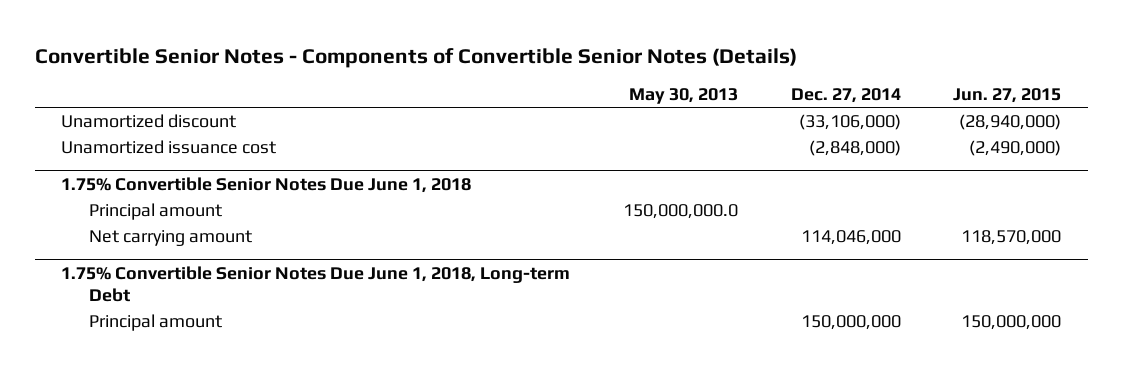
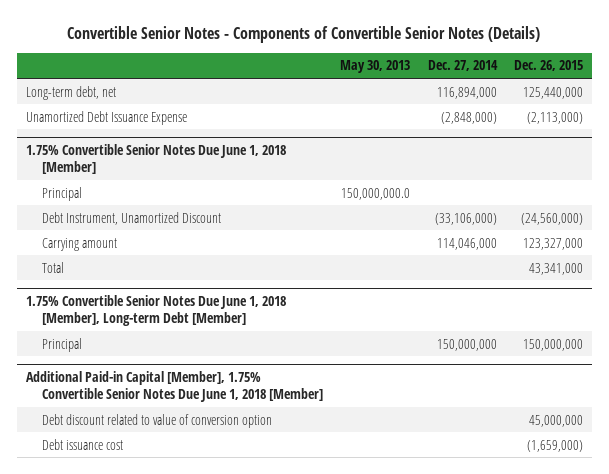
[953,88,1062,104] Jun. 27, 2015 -> none
none -> [513,60,583,72] Dec. 26, 2015
[61,114,237,129] Unamortized discount -> none
none -> [25,85,116,100] Long-term debt, net
[61,140,277,155] Unamortized issuance cost -> [25,110,187,125] Unamortized Debt Issuance Expense
[61,177,472,194] 1.75% Convertible Senior Notes Due June 1, 2018 -> [25,144,286,174] 1.75% Convertible Senior Notes Due June 1, 2018 [Member]
[88,203,222,221] Principal amount -> [42,186,83,201] Principal
none -> [42,211,222,225] Debt Instrument, Unamortized Discount
[88,230,252,247] Net carrying amount -> [42,237,118,251] Carrying amount
none -> [42,261,65,273] Total
[61,266,571,303] 1.75% Convertible Senior Notes Due June 1, 2018, Long-term Debt -> [25,295,286,326] 1.75% Convertible Senior Notes Due June 1, 2018 [Member], Long-term Debt [Member]
[88,314,222,332] Principal amount -> [42,337,83,352] Principal
none -> [25,371,324,402] Additional Paid-in Capital [Member], 1.75% Convertible Senior Notes Due June 1, 2018 [Member]
none -> [42,413,273,428] Debt discount related to value of conversion option
none -> [42,438,124,450] Debt issuance cost

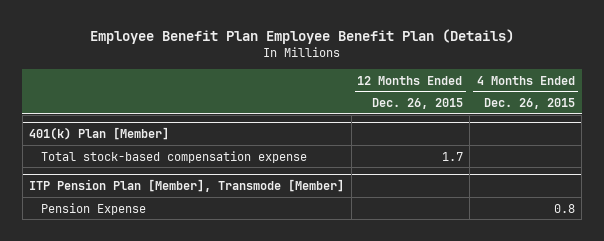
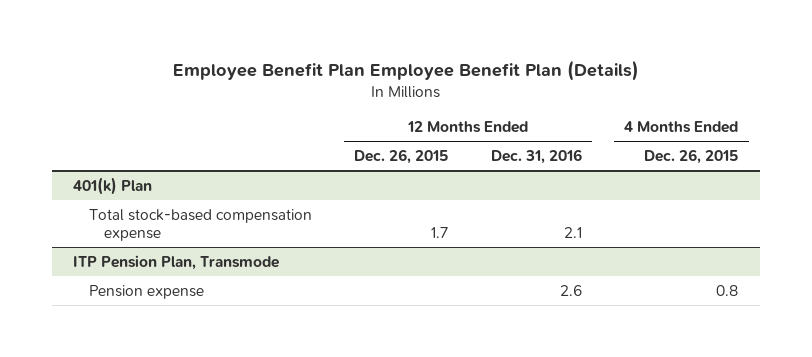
none -> [490,149,582,165] Dec. 31, 2016
[29,127,170,141] 401(k) Plan [Member] -> [73,176,153,195] 401(k) Plan
[29,179,345,193] ITP Pension Plan [Member], Transmode [Member] -> [73,254,280,270] ITP Pension Plan, Transmode
[40,202,146,215] Pension Expense -> [88,284,204,299] Pension expense

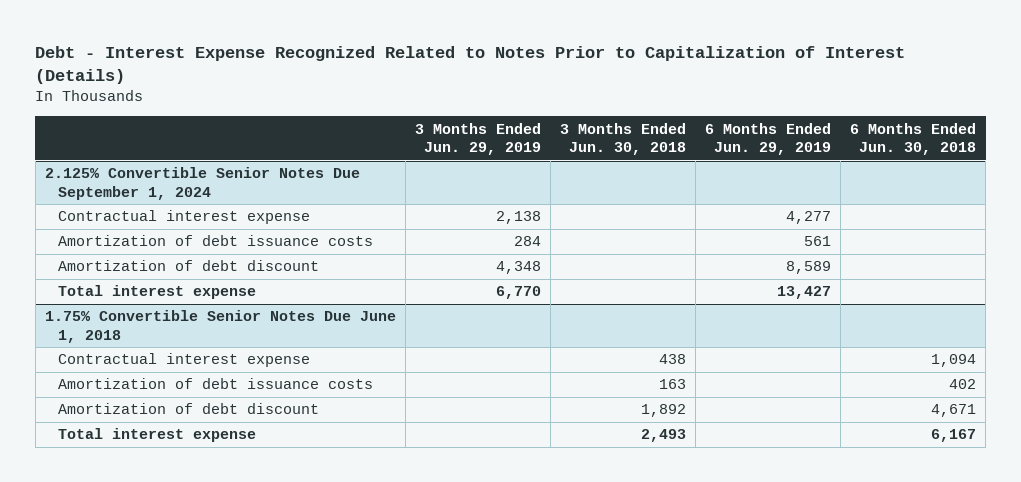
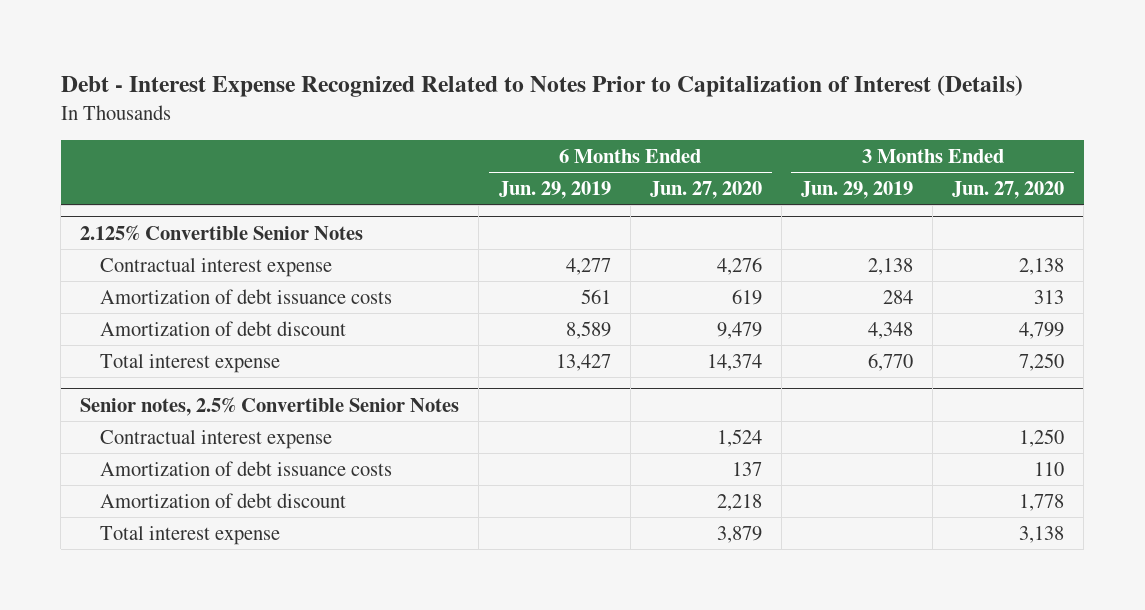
[559,122,686,156] 3 Months Ended Jun. 30, 2018 -> none
[850,122,977,156] 6 Months Ended Jun. 30, 2018 -> none
none -> [649,181,762,200] Jun. 27, 2020
none -> [952,181,1065,200] Jun. 27, 2020
[44,167,360,200] 2.125% Convertible Senior Notes Due September 1, 2024 -> [80,224,364,241] 2.125% Convertible Senior Notes
[44,310,396,343] 1.75% Convertible Senior Notes Due June 1, 2018 -> none
[57,353,310,368] Contractual interest expense -> none
[57,378,373,390] Amortization of debt issuance costs -> none
[57,403,319,415] Amortization of debt discount -> none
[57,428,256,443] Total interest expense -> none
none -> [80,396,460,416] Senior notes, 2.5% Convertible Senior Notes
none -> [99,429,332,449] Contractual interest expense
none -> [99,460,392,476] Amortization of debt issuance costs
none -> [99,492,346,508] Amortization of debt discount
none -> [99,525,280,545] Total interest expense

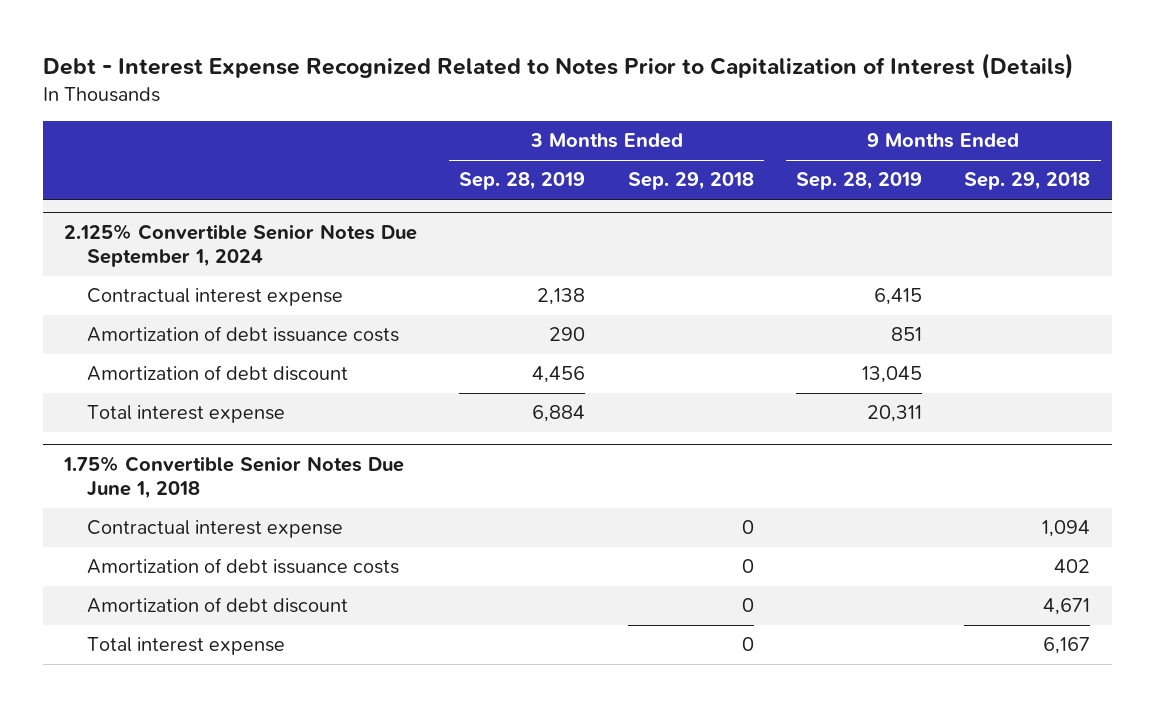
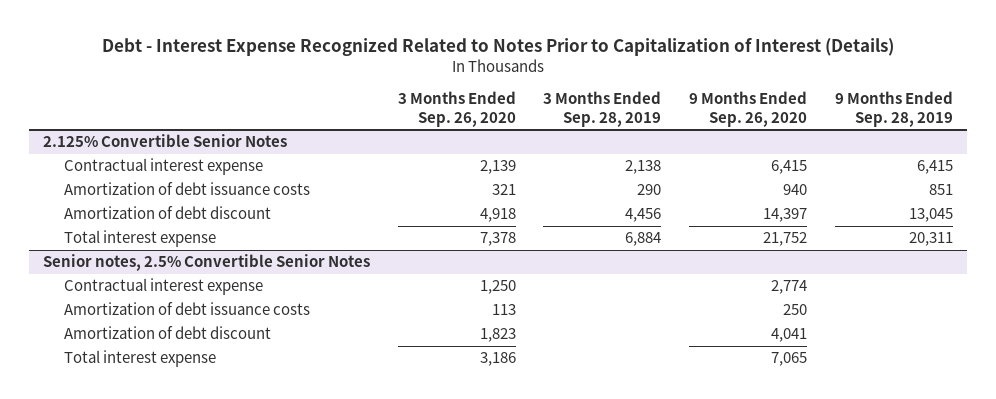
[627,172,754,191] Sep. 29, 2018 -> none
[964,172,1091,191] Sep. 29, 2018 -> none
none -> [397,91,516,128] 3 Months Ended Sep. 26, 2020
none -> [689,91,808,128] 9 Months Ended Sep. 26, 2020
[64,223,418,268] 2.125% Convertible Senior Notes Due September 1, 2024 -> [42,134,287,148] 2.125% Convertible Senior Notes
[63,455,405,500] 1.75% Convertible Senior Notes Due June 1, 2018 -> none
[86,520,343,539] Contractual interest expense -> none
[86,558,399,575] Amortization of debt issuance costs -> none
[86,597,348,614] Amortization of debt discount -> none
[86,637,285,656] Total interest expense -> none
none -> [42,254,370,272] Senior notes, 2.5% Convertible Senior Notes
none -> [64,278,264,296] Contractual interest expense
none -> [64,302,311,316] Amortization of debt issuance costs
none -> [64,326,272,340] Amortization of debt discount
none -> [64,350,217,368] Total interest expense

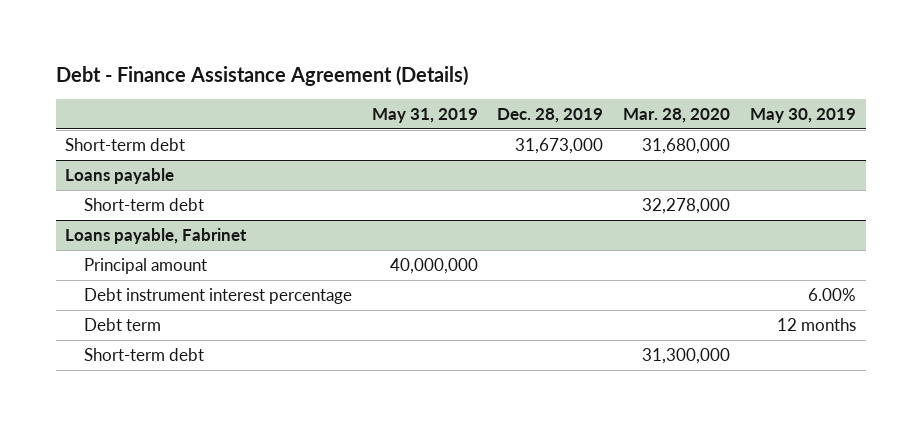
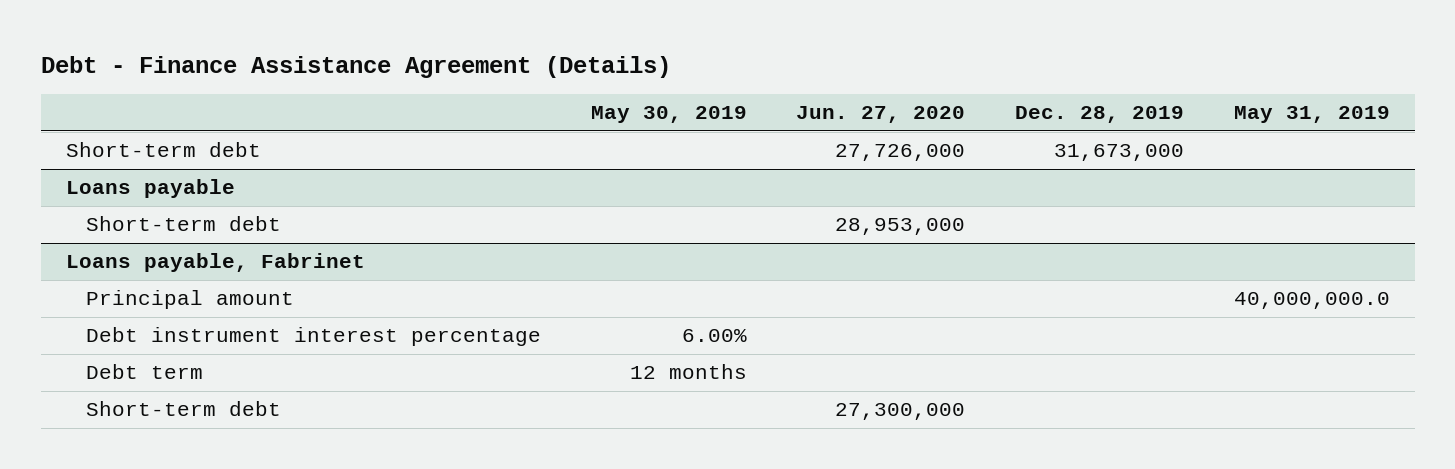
[623,108,731,124] Mar. 28, 2020 -> none
none -> [796,106,966,124] Jun. 27, 2020
[389,258,478,275] 40,000,000 -> [1233,292,1390,310] 40,000,000.0

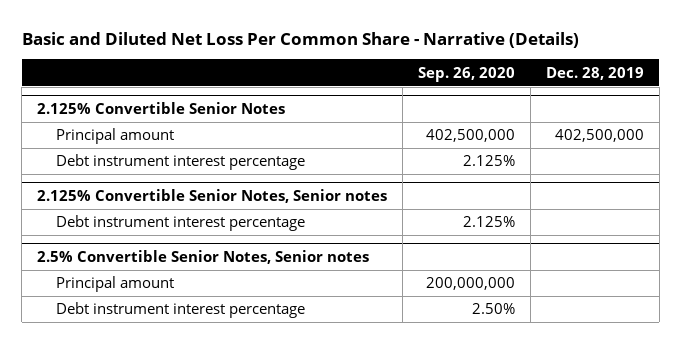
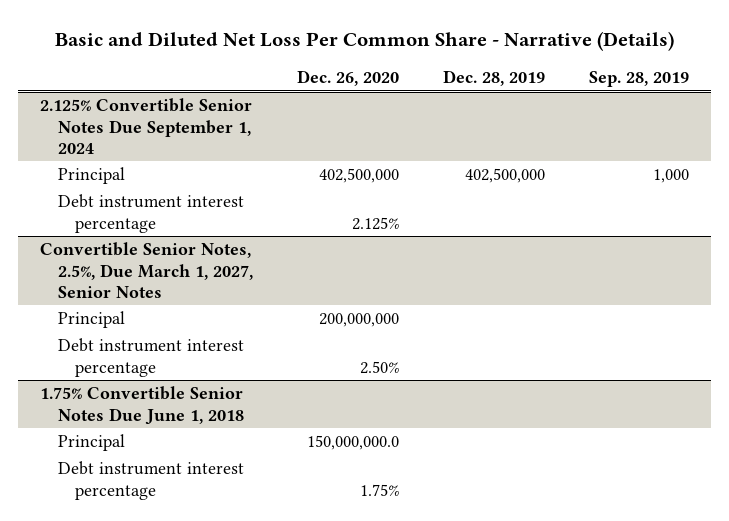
[418,66,516,82] Sep. 26, 2020 -> none
none -> [296,70,399,87] Dec. 26, 2020
none -> [589,71,690,88] Sep. 28, 2019
[37,102,286,115] 2.125% Convertible Senior Notes -> [40,98,253,154] 2.125% Convertible Senior Notes Due September 1, 2024
[55,128,174,145] Principal amount -> [57,167,125,185] Principal
[37,189,388,204] 2.125% Convertible Senior Notes, Senior notes -> none
[55,215,305,232] Debt instrument interest percentage -> none
[37,250,370,265] 2.5% Convertible Senior Notes, Senior notes -> [40,242,253,298] Convertible Senior Notes, 2.5%, Due March 1, 2027, Senior Notes
[55,276,174,293] Principal amount -> [57,311,125,329] Principal
none -> [40,386,244,425] 1.75% Convertible Senior Notes Due June 1, 2018
none -> [57,434,125,452] Principal
none -> [57,461,244,500] Debt instrument interest percentage

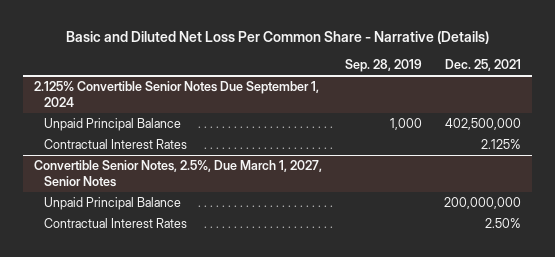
[296,70,399,87] Dec. 26, 2020 -> none
[442,70,545,87] Dec. 28, 2019 -> none
none -> [444,59,521,72] Dec. 25, 2021
[57,167,125,185] Principal -> [44,118,182,132] Unpaid Principal Balance
[57,194,244,233] Debt instrument interest percentage -> [44,139,188,150] Contractual Interest Rates
[40,386,244,425] 1.75% Convertible Senior Notes Due June 1, 2018 -> none
[57,434,125,452] Principal -> none
[57,461,244,500] Debt instrument interest percentage -> none
[57,311,125,329] Principal -> [44,197,182,211] Unpaid Principal Balance
[57,338,244,377] Debt instrument interest percentage -> [44,218,188,229] Contractual Interest Rates

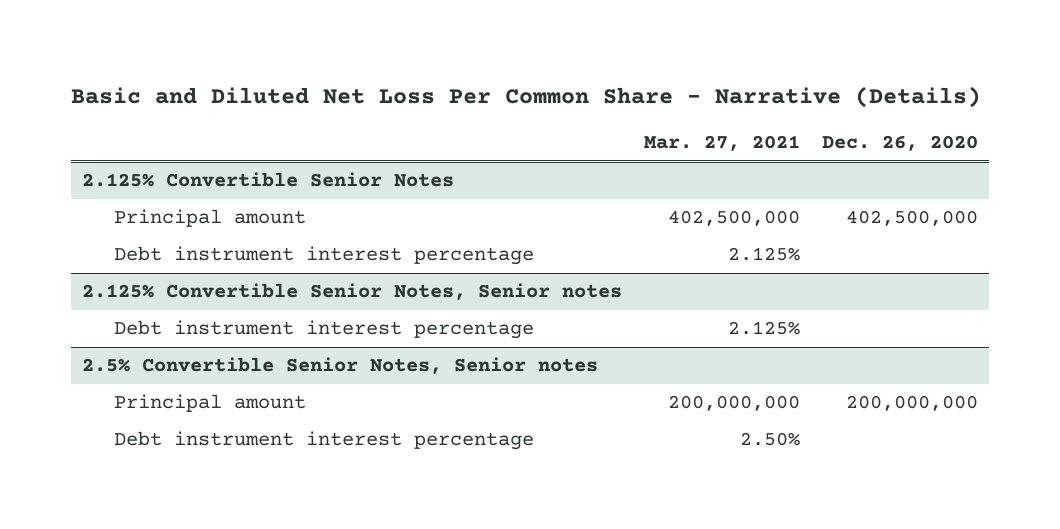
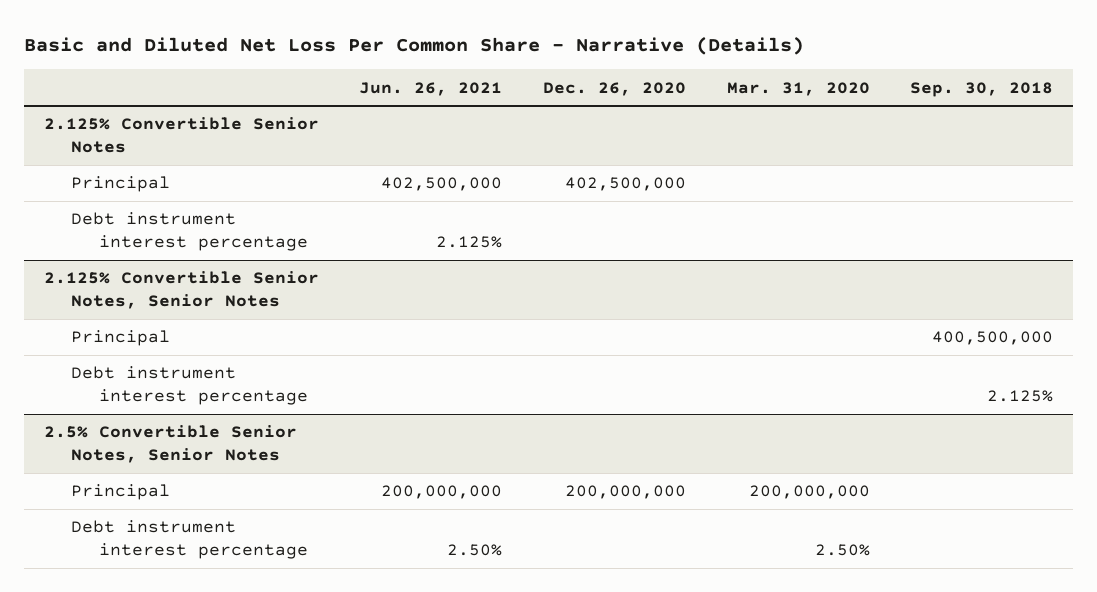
[644,135,801,152] Mar. 27, 2021 -> none
none -> [359,81,503,96] Jun. 26, 2021
none -> [726,81,870,96] Mar. 31, 2020
none -> [910,81,1054,97] Sep. 30, 2018
[113,209,306,228] Principal amount -> [71,176,171,193] Principal
[82,283,623,301] 2.125% Convertible Senior Notes, Senior notes -> [43,271,319,309] 2.125% Convertible Senior Notes, Senior Notes
none -> [71,330,171,347] Principal
[82,357,599,375] 2.5% Convertible Senior Notes, Senior notes -> [43,425,297,463] 2.5% Convertible Senior Notes, Senior Notes
[113,394,306,413] Principal amount -> [71,484,171,501] Principal

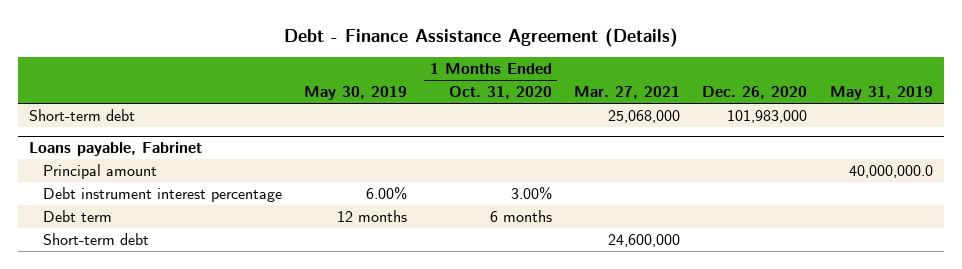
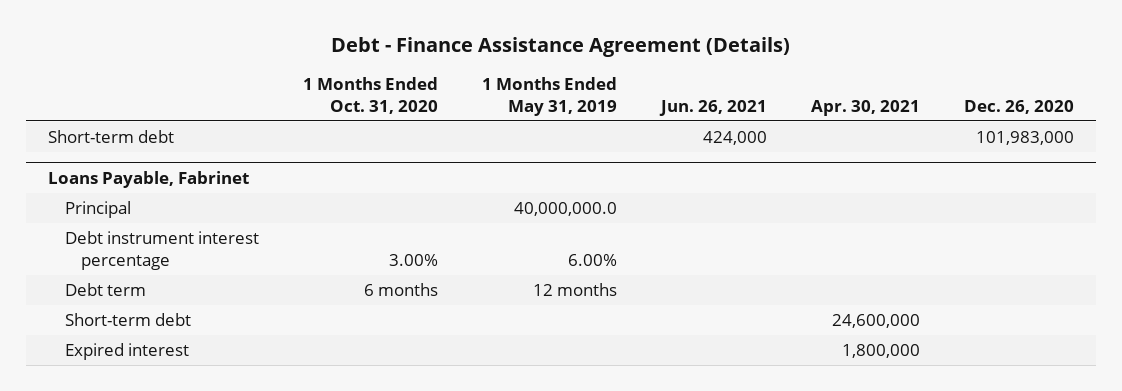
[304,86,408,101] May 30, 2019 -> none
[573,86,680,100] Mar. 27, 2021 -> none
[829,86,933,101] May 31, 2019 -> none
none -> [481,77,617,116] 1 Months Ended May 31, 2019
none -> [658,99,767,116] Jun. 26, 2021
none -> [810,99,920,116] Apr. 30, 2021
[29,142,203,157] Loans payable, Fabrinet -> [48,170,250,188] Loans Payable, Fabrinet
[42,163,157,179] Principal amount -> [64,200,131,218] Principal
none -> [64,342,189,360] Expired interest

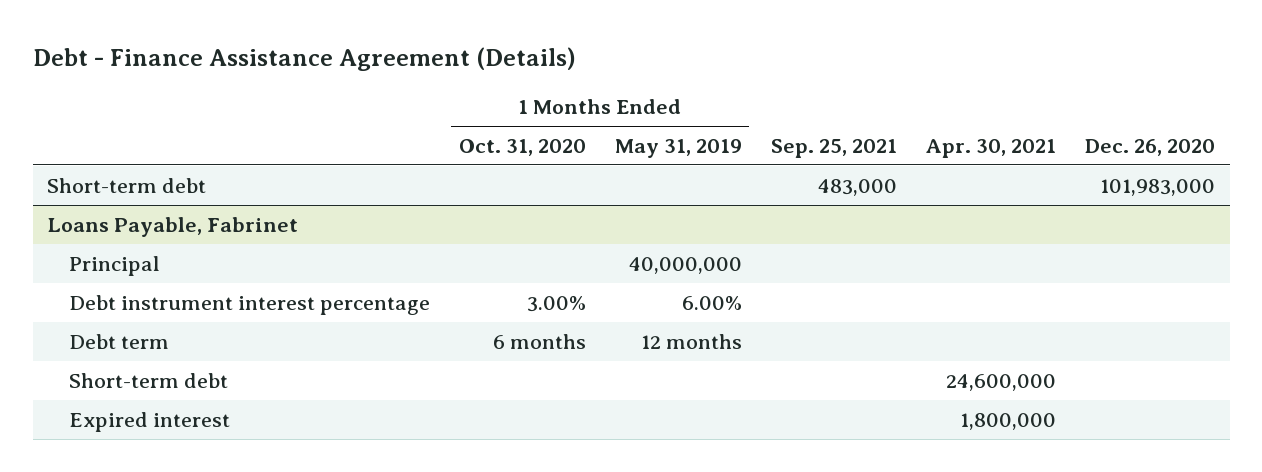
[658,99,767,116] Jun. 26, 2021 -> none
none -> [771,138,898,158] Sep. 25, 2021
[513,201,617,216] 40,000,000.0 -> [628,256,742,274] 40,000,000

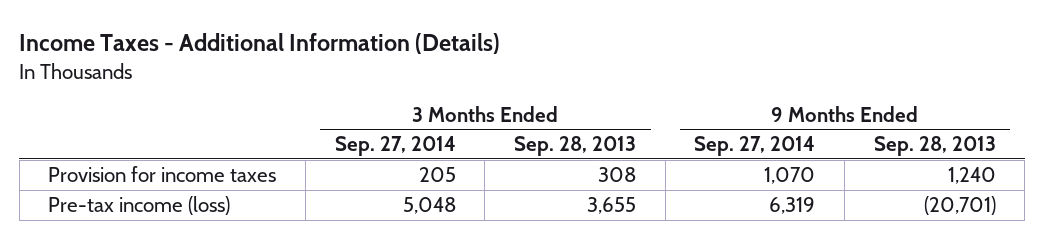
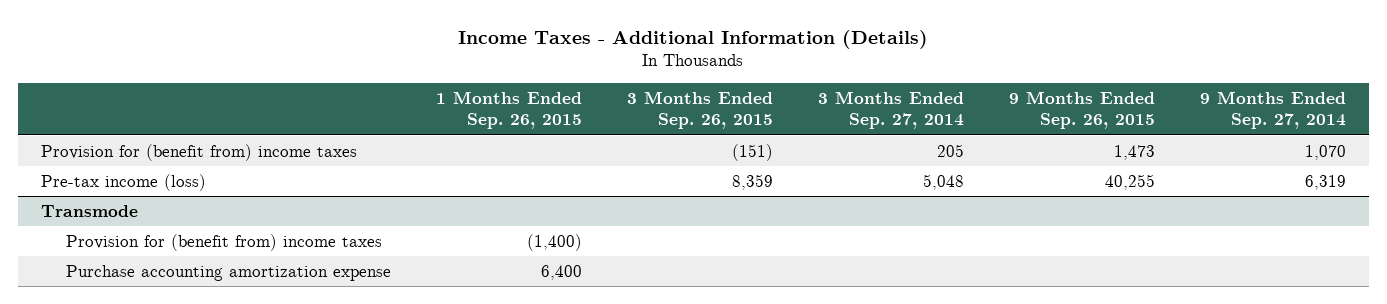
[513,136,636,157] Sep. 28, 2013 -> none
[873,136,996,157] Sep. 28, 2013 -> none
none -> [435,91,582,130] 1 Months Ended Sep. 26, 2015
none -> [626,91,773,130] 3 Months Ended Sep. 26, 2015
none -> [1009,91,1156,130] 9 Months Ended Sep. 26, 2015
[48,166,277,183] Provision for income taxes -> [40,143,357,161] Provision for (benefit from) income taxes
none -> [40,204,138,217] Transmode
none -> [65,233,382,251] Provision for (benefit from) income taxes
none -> [65,264,391,281] Purchase accounting amortization expense

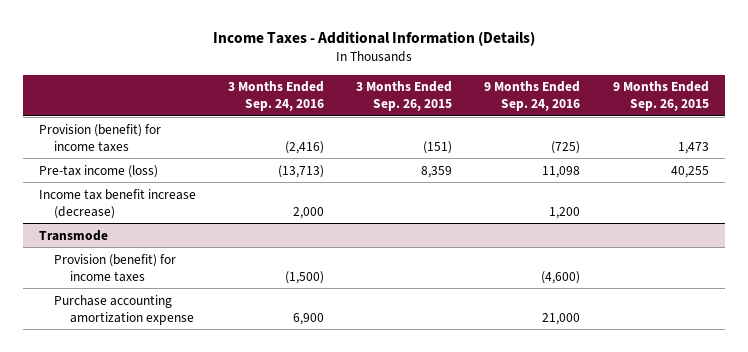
[435,91,582,130] 1 Months Ended Sep. 26, 2015 -> none
[818,91,965,130] 3 Months Ended Sep. 27, 2014 -> none
[1200,91,1347,130] 9 Months Ended Sep. 27, 2014 -> none
none -> [228,81,325,112] 3 Months Ended Sep. 24, 2016
none -> [484,81,581,112] 9 Months Ended Sep. 24, 2016
[40,143,357,161] Provision for (benefit from) income taxes -> [38,123,161,152] Provision (benefit) for income taxes
none -> [38,188,196,219] Income tax benefit increase (decrease)
[65,233,382,251] Provision for (benefit from) income taxes -> [54,253,177,282] Provision (benefit) for income taxes

